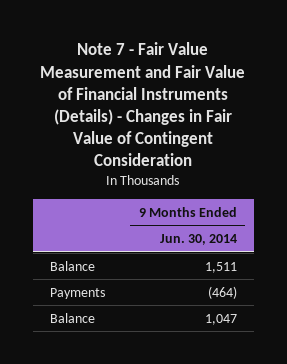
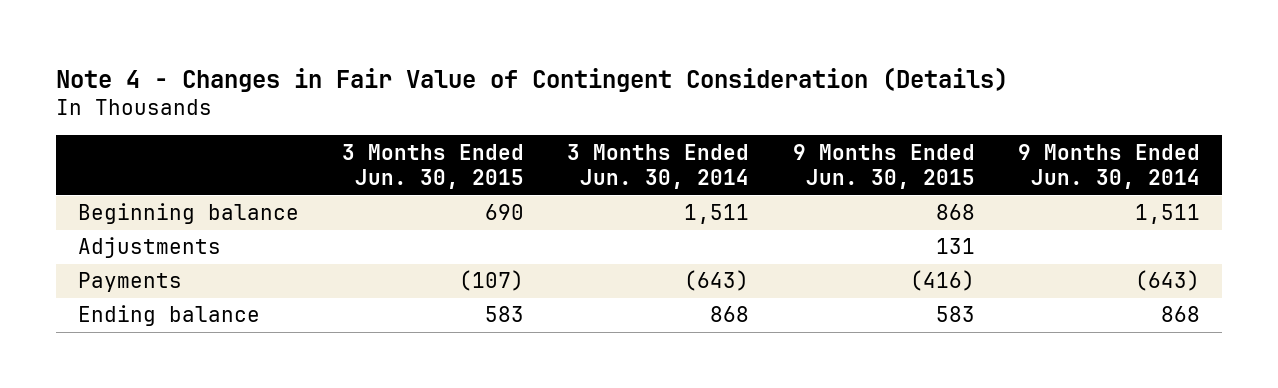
[40,42,246,166] Note 7 - Fair Value Measurement and Fair Value of Financial Instruments (Details) - Changes in Fair Value of Contingent Consideration -> [56,66,1009,92] Note 4 - Changes in Fair Value of Contingent Consideration (Details)
none -> [342,143,525,190] 3 Months Ended Jun. 30, 2015
none -> [567,143,750,190] 3 Months Ended Jun. 30, 2014
none -> [792,143,975,190] 9 Months Ended Jun. 30, 2015
[50,260,96,271] Balance -> [77,203,299,225] Beginning balance
none -> [77,237,221,259] Adjustments
[207,285,237,299] (464) -> [1134,270,1200,292] (643)
[50,312,96,323] Balance -> [77,305,260,327] Ending balance
[204,313,237,325] 1,047 -> [1160,306,1200,323] 868

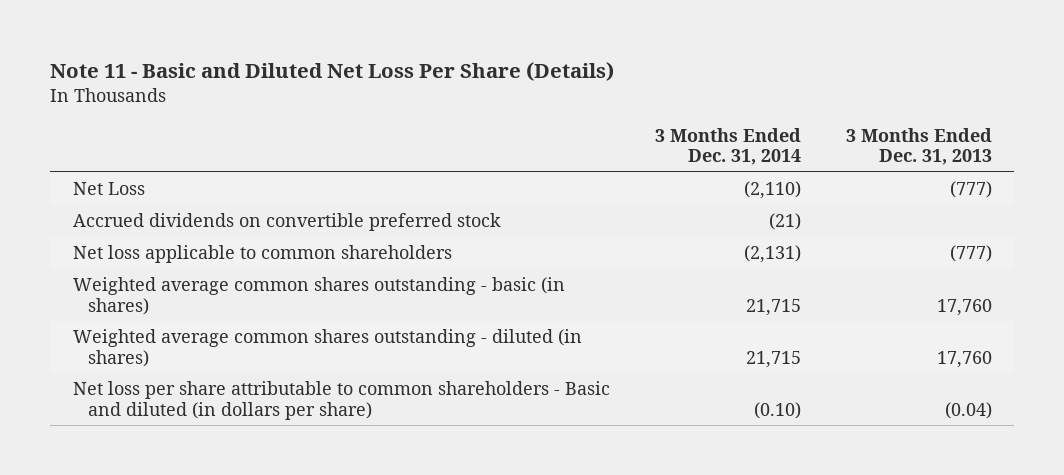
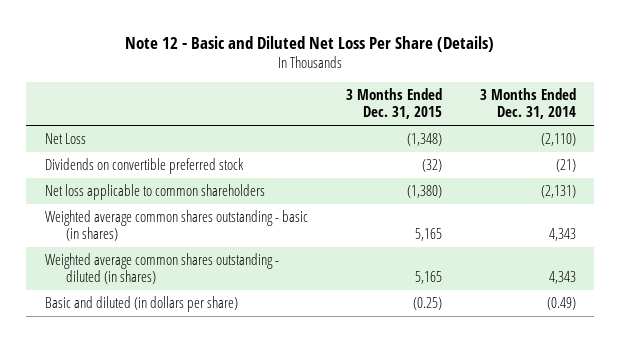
[50,61,615,81] Note 11 - Basic and Diluted Net Loss Per Share (Details) -> [125,35,495,52] Note 12 - Basic and Diluted Net Loss Per Share (Details)
[845,127,992,166] 3 Months Ended Dec. 31, 2013 -> none
none -> [345,88,442,120] 3 Months Ended Dec. 31, 2015
[72,213,501,232] Accrued dividends on convertible preferred stock -> [45,158,245,175] Dividends on convertible preferred stock
[745,298,801,316] 21,715 -> [548,227,576,241] 4,343
[745,350,801,368] 21,715 -> [548,270,576,284] 4,343
[72,381,610,420] Net loss per share attributable to common shareholders - Basic and diluted (in dollars per share) -> [45,296,239,313] Basic and diluted (in dollars per share)
[753,401,801,419] (0.10) -> [546,297,576,311] (0.49)

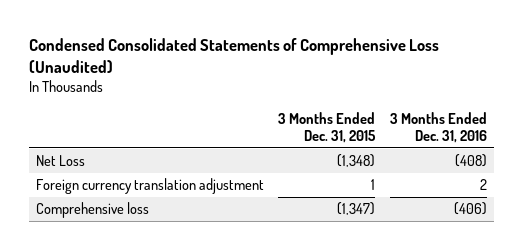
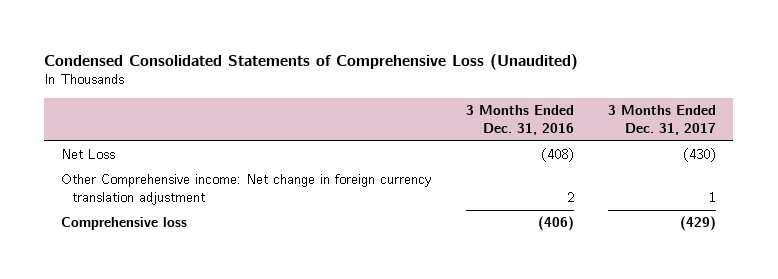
[278,111,377,144] 3 Months Ended Dec. 31, 2015 -> none
none -> [608,105,717,136] 3 Months Ended Dec. 31, 2017
[36,178,265,195] Foreign currency translation adjustment -> [61,174,432,205] Other Comprehensive income: Net change in foreign currency translation adjustment

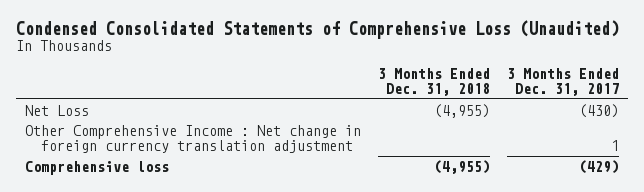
[465,105,574,136] 3 Months Ended Dec. 31, 2016 -> none
none -> [378,67,491,97] 3 Months Ended Dec. 31, 2018
[61,174,432,205] Other Comprehensive income: Net change in foreign currency translation adjustment -> [25,124,362,153] Other Comprehensive Income : Net change in foreign currency translation adjustment

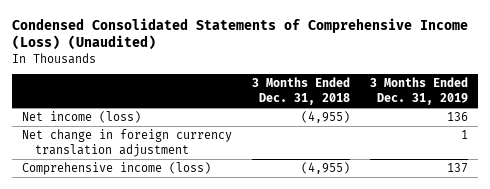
[16,20,620,40] Condensed Consolidated Statements of Comprehensive Loss (Unaudited) -> [11,17,468,51] Condensed Consolidated Statements of Comprehensive Income (Loss) (Unaudited)
[507,67,620,97] 3 Months Ended Dec. 31, 2017 -> none
none -> [370,77,469,106] 3 Months Ended Dec. 31, 2019
[25,104,90,116] Net Loss -> [21,111,141,124] Net income (loss)
[25,124,362,153] Other Comprehensive Income : Net change in foreign currency translation adjustment -> [21,129,232,157] Net change in foreign currency translation adjustment
[25,160,170,175] Comprehensive loss -> [21,162,211,176] Comprehensive income (loss)

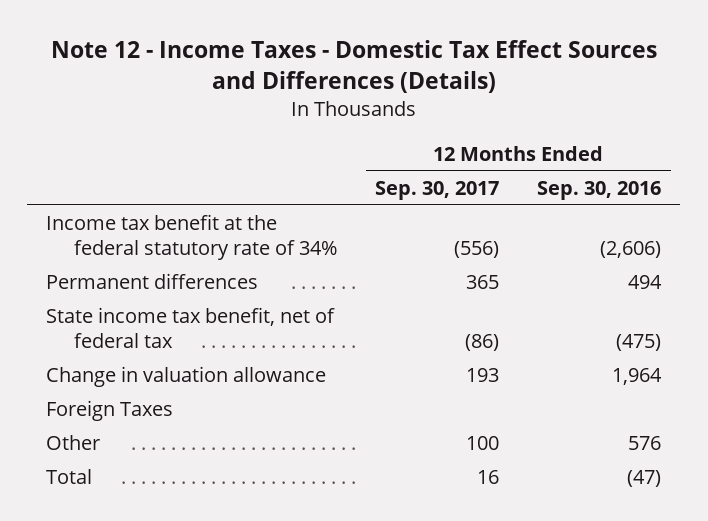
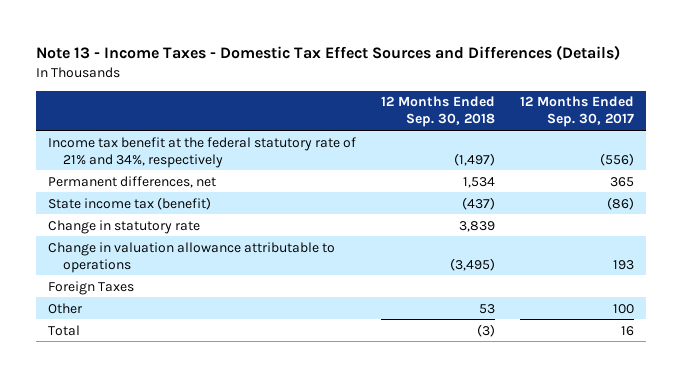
[50,40,657,94] Note 12 - Income Taxes - Domestic Tax Effect Sources and Differences (Details) -> [35,44,620,60] Note 13 - Income Taxes - Domestic Tax Effect Sources and Differences (Details)
[537,180,662,200] Sep. 30, 2016 -> none
none -> [380,96,495,128] 12 Months Ended Sep. 30, 2018
[46,214,338,261] Income tax benefit at the federal statutory rate of 34% -> [48,136,357,168] Income tax benefit at the federal statutory rate of 21% and 34%, respectively
[46,273,259,290] Permanent differences -> [48,175,217,188] Permanent differences, net
[46,307,336,349] State income tax benefit, net of federal tax -> [48,196,212,210] State income tax (benefit)
none -> [48,219,201,234] Change in statutory rate
[46,366,327,388] Change in valuation allowance -> [48,241,336,273] Change in valuation allowance attributable to operations

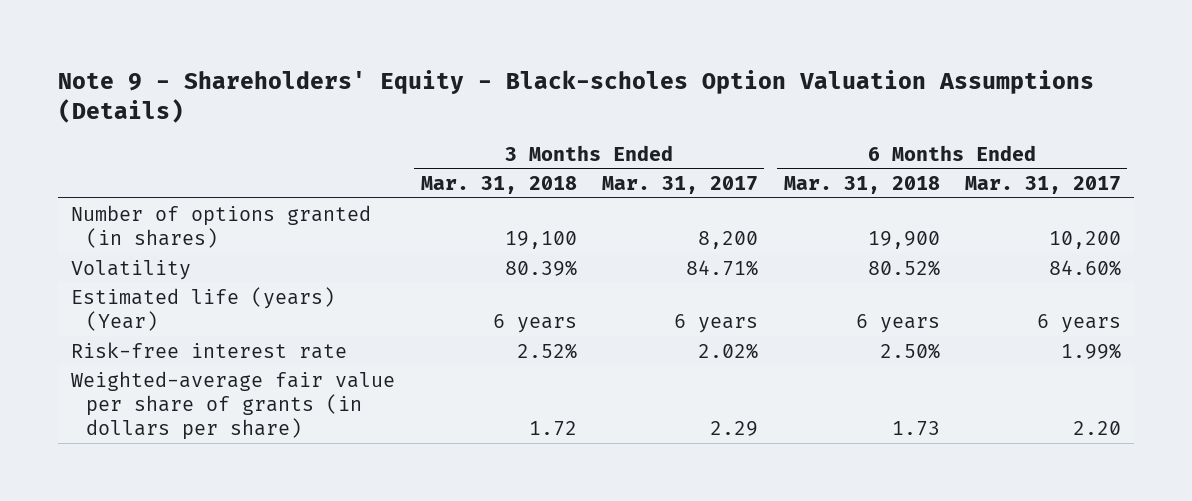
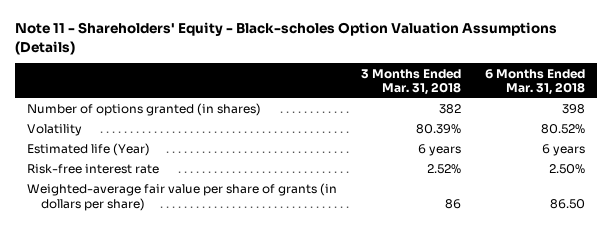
[58,69,1095,124] Note 9 - Shareholders' Equity - Black-scholes Option Valuation Assumptions (Details) -> [15,22,558,55] Note 11 - Shareholders' Equity - Black-scholes Option Valuation Assumptions (Details)
[602,175,759,194] Mar. 31, 2017 -> none
[965,175,1122,194] Mar. 31, 2017 -> none
[504,230,577,249] 19,100 -> [439,104,462,115] 382
[867,230,940,249] 19,900 -> [562,104,586,115] 398
[71,286,336,331] Estimated life (years) (Year) -> [27,143,151,157] Estimated life (Year)
[528,421,577,437] 1.72 -> [445,198,462,209] 86
[891,421,940,437] 1.73 -> [550,198,586,209] 86.50

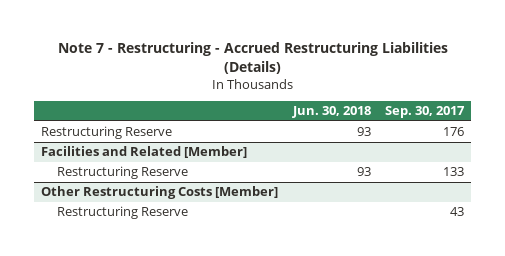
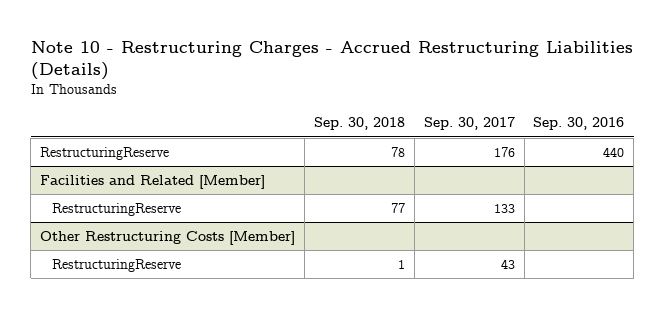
[57,41,448,75] Note 7 - Restructuring - Accrued Restructuring Liabilities (Details) -> [30,40,633,80] Note 10 - Restructuring Charges - Accrued Restructuring Liabilities (Details)
[291,106,371,119] Jun. 30, 2018 -> none
none -> [313,117,405,131] Sep. 30, 2018
none -> [533,117,625,131] Sep. 30, 2016
[41,126,173,140] Restructuring Reserve -> [40,147,170,161] RestructuringReserve
[57,166,189,180] Restructuring Reserve -> [52,203,182,217] RestructuringReserve
[57,206,189,220] Restructuring Reserve -> [52,259,182,273] RestructuringReserve

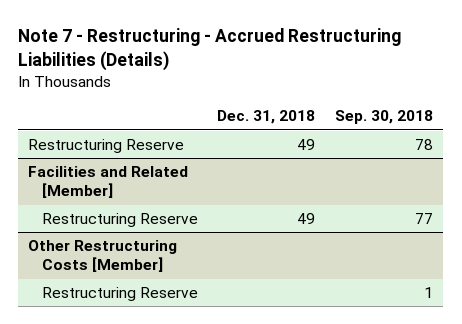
[30,40,633,80] Note 10 - Restructuring Charges - Accrued Restructuring Liabilities (Details) -> [18,28,402,72] Note 7 - Restructuring - Accrued Restructuring Liabilities (Details)
[423,117,515,131] Sep. 30, 2017 -> none
[533,117,625,131] Sep. 30, 2016 -> none
none -> [217,110,316,125] Dec. 31, 2018
[40,147,170,161] RestructuringReserve -> [28,139,185,154] Restructuring Reserve
[52,203,182,217] RestructuringReserve -> [41,213,198,228] Restructuring Reserve
[52,259,182,273] RestructuringReserve -> [41,287,198,302] Restructuring Reserve

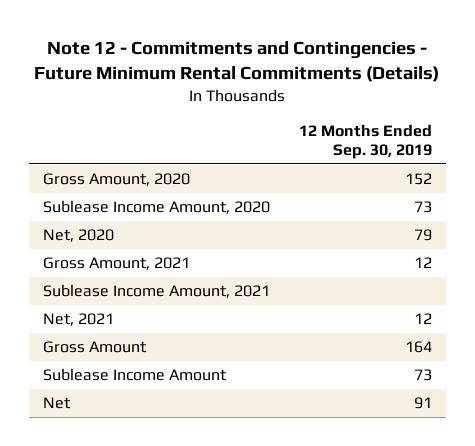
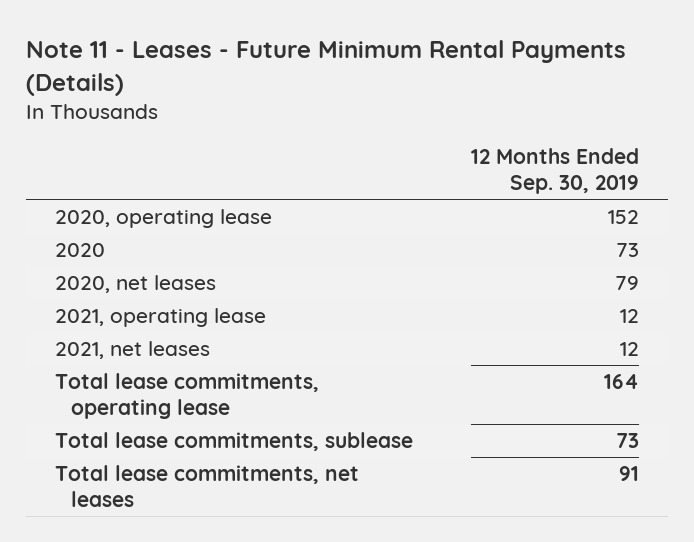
[34,41,440,83] Note 12 - Commitments and Contingencies - Future Minimum Rental Commitments (Details) -> [25,40,626,97] Note 11 - Leases - Future Minimum Rental Payments (Details)
[43,257,191,271] Gross Amount, 2021 -> none
[43,284,271,299] Sublease Income Amount, 2021 -> none
[43,313,115,327] Net, 2021 -> none
[43,173,191,187] Gross Amount, 2020 -> [54,208,272,228] 2020, operating lease
[43,200,271,215] Sublease Income Amount, 2020 -> [54,242,105,257] 2020
none -> [54,274,216,293] 2020, net leases
none -> [54,307,266,327] 2021, operating lease
[43,229,115,243] Net, 2020 -> [54,340,210,359] 2021, net leases
[413,229,432,242] 79 -> [619,341,639,356] 12
[43,341,148,354] Gross Amount -> [54,372,319,420] Total lease commitments, operating lease
[43,368,228,382] Sublease Income Amount -> [54,431,413,451] Total lease commitments, sublease
[43,397,72,410] Net -> [54,464,359,508] Total lease commitments, net leases

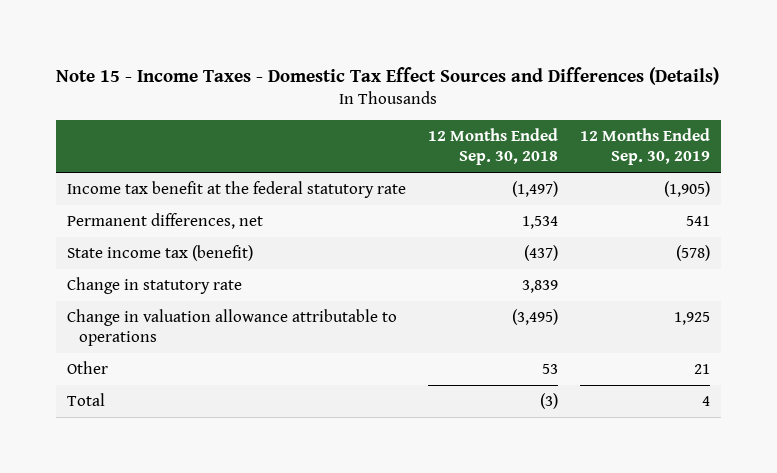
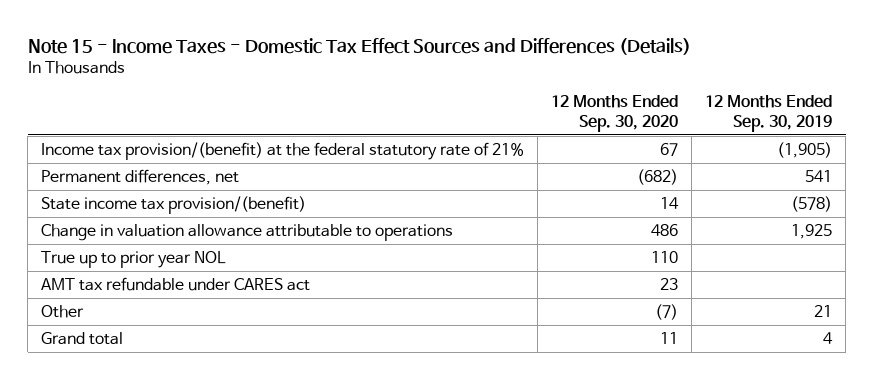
[427,127,558,166] 12 Months Ended Sep. 30, 2018 -> none
none -> [551,95,679,133] 12 Months Ended Sep. 30, 2020
[67,180,407,198] Income tax benefit at the federal statutory rate -> [41,141,525,160] Income tax provision/(benefit) at the federal statutory rate of 21%
[67,276,243,294] Change in statutory rate -> none
[67,244,254,261] State income tax (benefit) -> [41,195,307,214] State income tax provision/(benefit)
none -> [41,250,227,268] True up to prior year NOL
none -> [41,276,311,291] AMT tax refundable under CARES act
[67,392,106,406] Total -> [41,331,124,345] Grand total

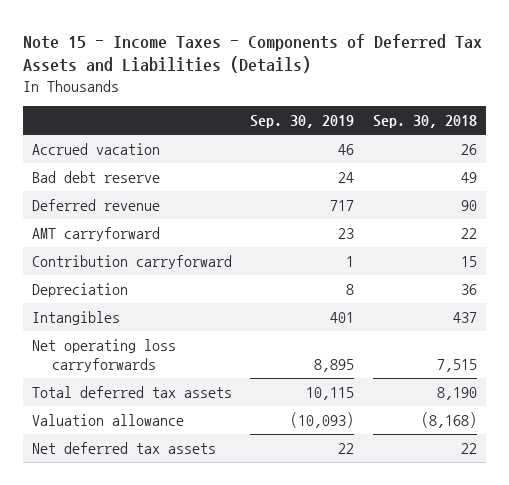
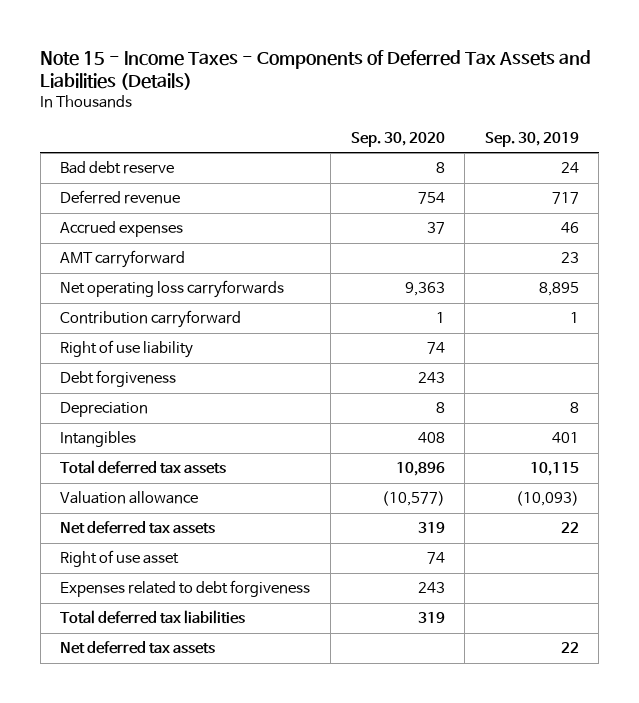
[372,115,477,129] Sep. 30, 2018 -> none
none -> [350,131,445,147] Sep. 30, 2020
[32,142,161,155] Accrued vacation -> none
none -> [60,221,184,238] Accrued expenses
[32,338,177,372] Net operating loss carryforwards -> [60,280,285,299] Net operating loss carryforwards
none -> [60,340,194,359] Right of use liability
none -> [60,370,177,388] Debt forgiveness
none -> [60,550,180,568] Right of use asset
none -> [60,580,311,598] Expenses related to debt forgiveness
none -> [60,610,246,625] Total deferred tax liabilities
none -> [60,641,216,655] Net deferred tax assets

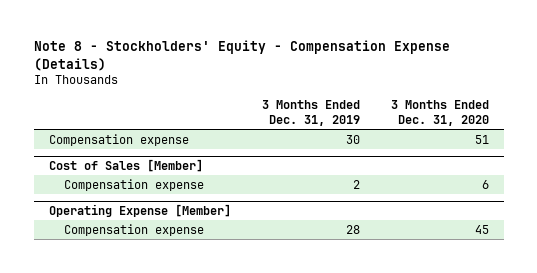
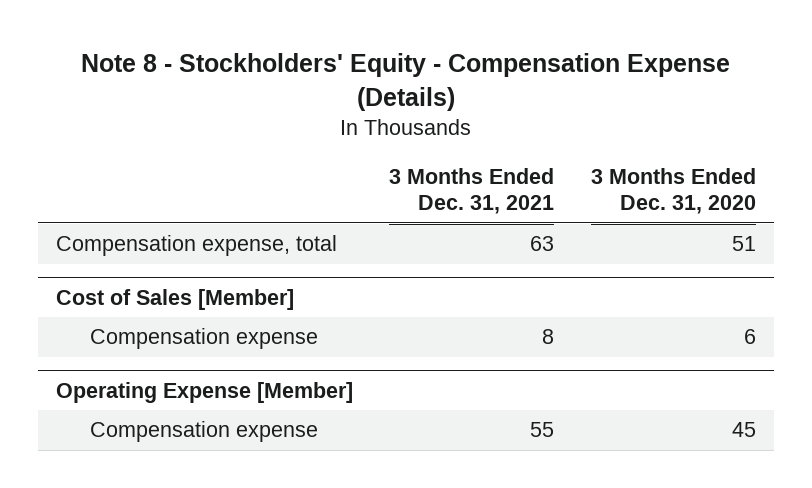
[261,100,360,126] 3 Months Ended Dec. 31, 2019 -> none
none -> [389,168,555,215] 3 Months Ended Dec. 31, 2021
[48,133,189,146] Compensation expense -> [56,235,338,257] Compensation expense, total

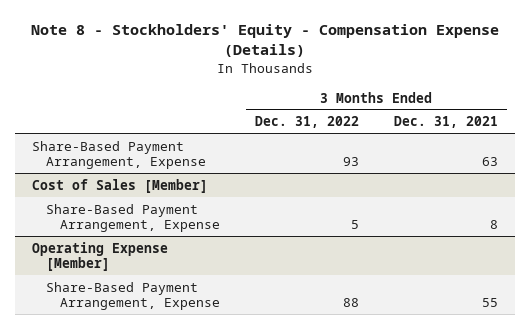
[590,168,756,215] 3 Months Ended Dec. 31, 2020 -> none
none -> [254,116,359,129] Dec. 31, 2022
[56,235,338,257] Compensation expense, total -> none
none -> [32,140,207,170] Share-Based Payment Arrangement, Expense
[89,328,318,350] Compensation expense -> [46,203,220,233] Share-Based Payment Arrangement, Expense
[89,421,318,443] Compensation expense -> [46,281,220,311] Share-Based Payment Arrangement, Expense

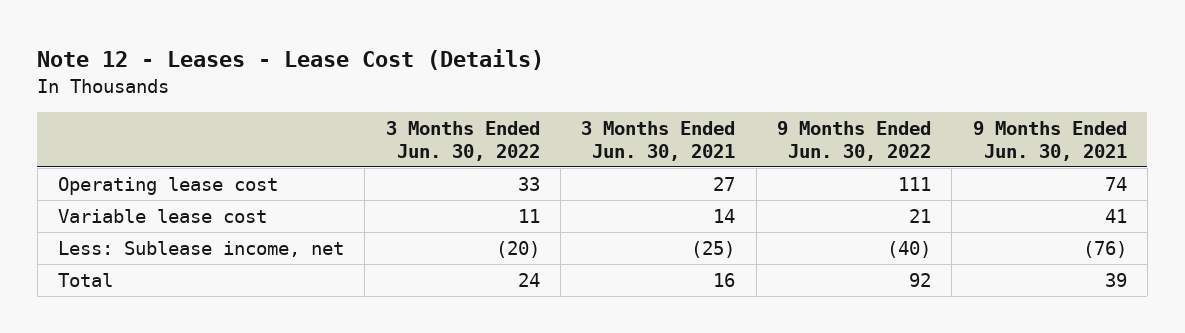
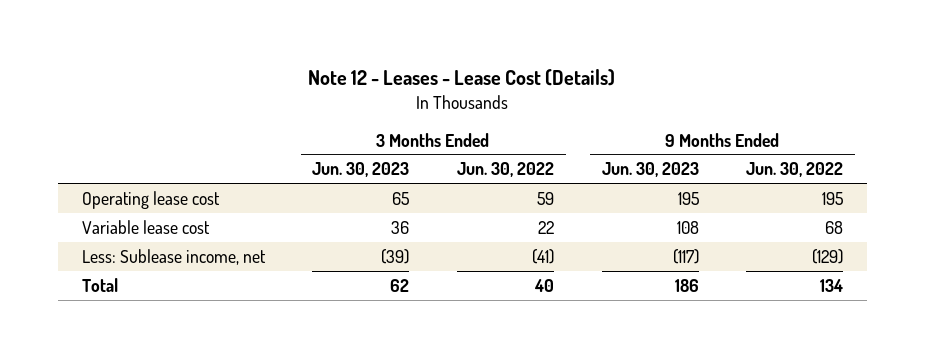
[581,120,736,161] 3 Months Ended Jun. 30, 2021 -> none
[972,120,1127,161] 9 Months Ended Jun. 30, 2021 -> none
none -> [312,162,410,178] Jun. 30, 2023
none -> [601,162,699,178] Jun. 30, 2023
[517,177,540,192] 33 -> [536,191,554,205] 59
[897,177,931,192] 111 -> [822,191,844,205] 195
[517,209,540,224] 11 -> [537,220,554,234] 22
[908,209,931,224] 21 -> [825,220,844,234] 68
[495,241,540,259] (20) -> [531,248,554,264] (41)
[886,241,931,259] (40) -> [812,248,844,264] (129)
[517,273,540,288] 24 -> [533,278,554,292] 40
[908,273,931,288] 92 -> [820,278,844,292] 134

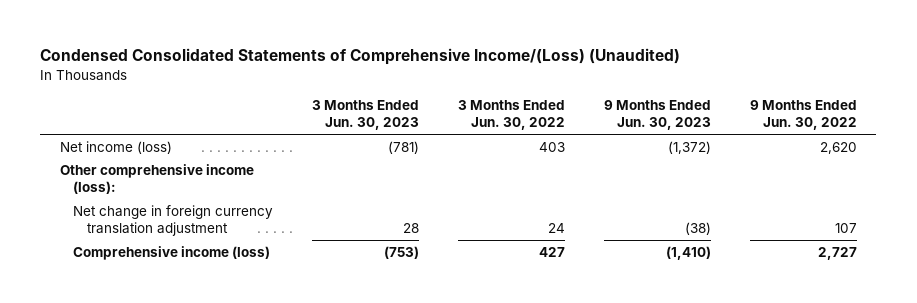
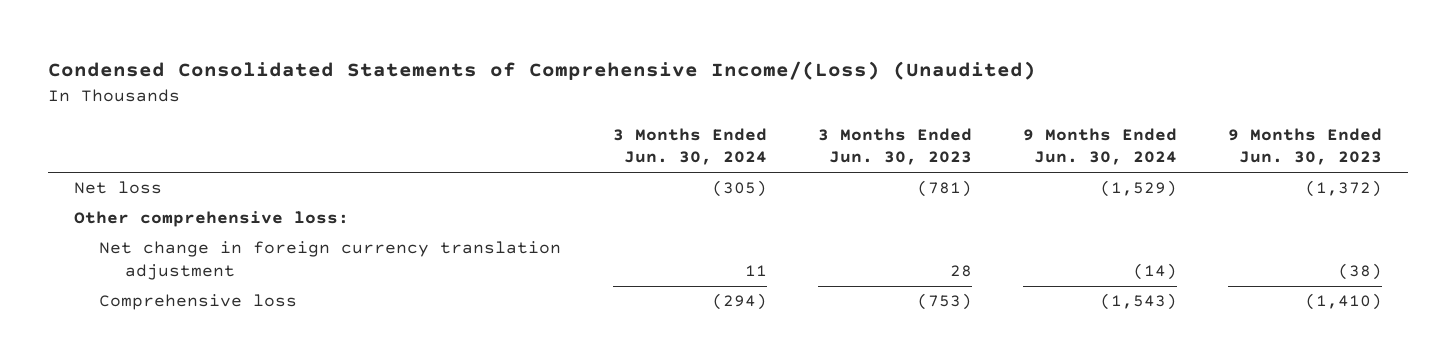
[458,99,566,131] 3 Months Ended Jun. 30, 2022 -> none
[749,99,857,131] 9 Months Ended Jun. 30, 2022 -> none
none -> [612,127,767,166] 3 Months Ended Jun. 30, 2024
none -> [1023,127,1178,166] 9 Months Ended Jun. 30, 2024
[59,140,172,154] Net income (loss) -> [73,181,162,195] Net loss
[59,163,254,195] Other comprehensive income (loss): -> [73,211,349,228] Other comprehensive loss:
[73,245,271,260] Comprehensive income (loss) -> [99,294,298,311] Comprehensive loss

